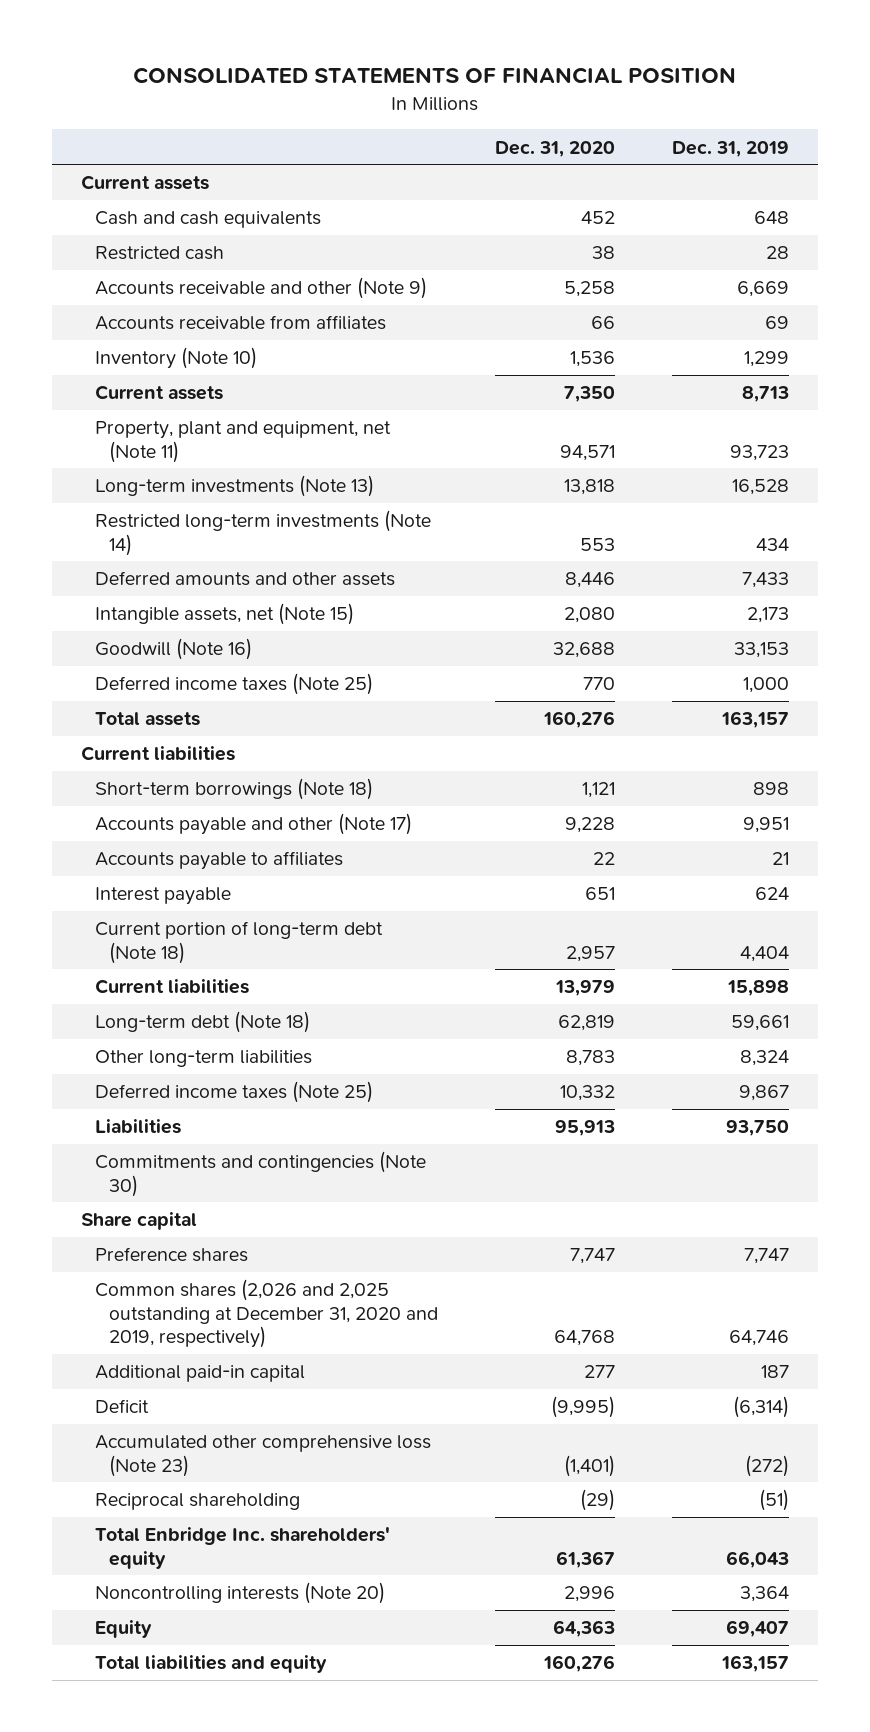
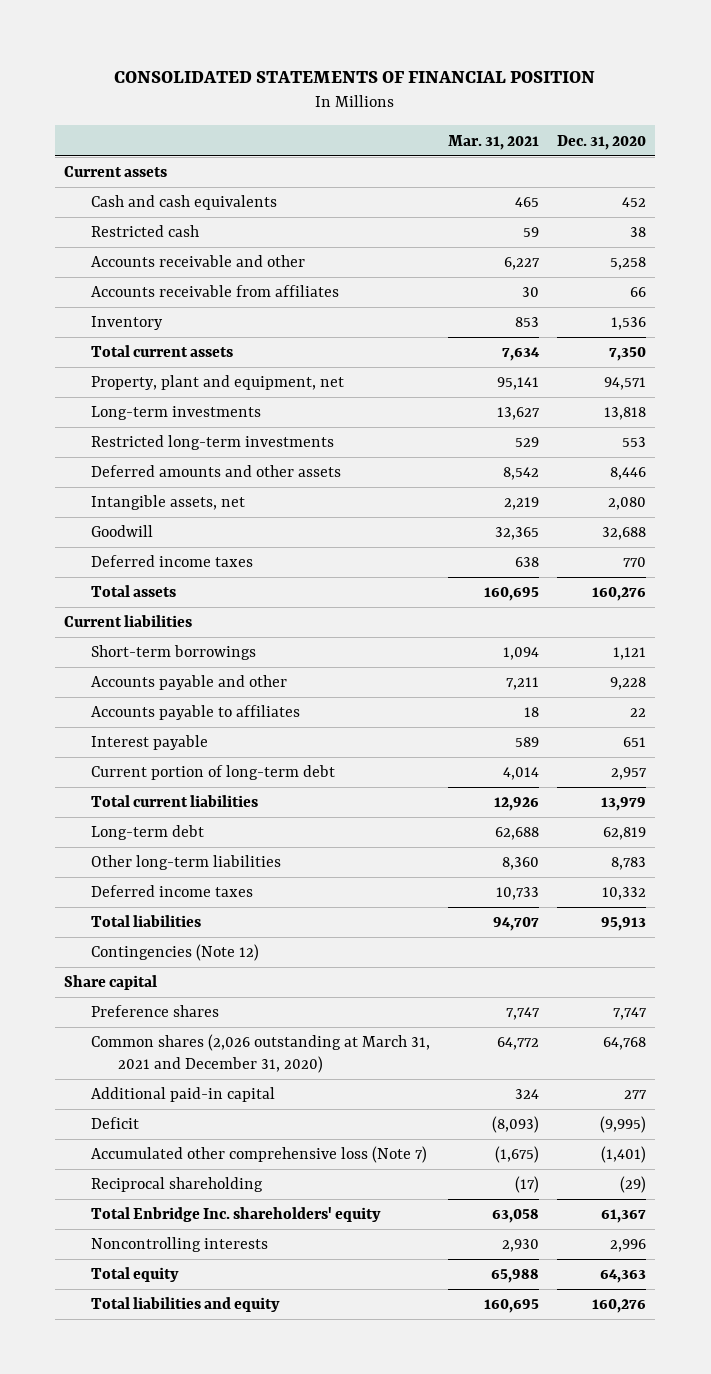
[672,140,790,157] Dec. 31, 2019 -> none
none -> [448,134,540,150] Mar. 31, 2021
[94,277,427,300] Accounts receivable and other (Note 9) -> [91,255,306,268] Accounts receivable and other
[94,347,257,370] Inventory (Note 10) -> [91,316,164,331] Inventory
[94,385,223,401] Current assets -> [91,345,234,358] Total current assets
[94,421,391,463] Property, plant and equipment, net (Note 11) -> [91,375,345,391] Property, plant and equipment, net
[94,475,374,498] Long-term investments (Note 13) -> [91,406,262,421] Long-term investments
[94,510,431,556] Restricted long-term investments (Note 14) -> [91,435,335,451] Restricted long-term investments
[94,603,354,626] Intangible assets, net (Note 15) -> [91,495,246,511] Intangible assets, net
[94,638,252,661] Goodwill (Note 16) -> [91,525,154,538] Goodwill
[94,673,373,696] Deferred income taxes (Note 25) -> [91,555,254,568] Deferred income taxes
[94,778,373,801] Short-term borrowings (Note 18) -> [91,645,257,661] Short-term borrowings
[94,813,412,836] Accounts payable and other (Note 17) -> [91,675,288,691] Accounts payable and other
[94,921,383,964] Current portion of long-term debt (Note 18) -> [91,765,336,781] Current portion of long-term debt
[94,979,249,995] Current liabilities -> [91,795,259,808] Total current liabilities
[94,1011,310,1034] Long-term debt (Note 18) -> [91,825,205,841] Long-term debt
[94,1081,373,1104] Deferred income taxes (Note 25) -> [91,885,254,898] Deferred income taxes
[94,1119,181,1135] Liabilities -> [91,915,202,928] Total liabilities
[94,1151,426,1197] Commitments and contingencies (Note 30) -> [91,944,260,962] Contingencies (Note 12)
[94,1279,438,1348] Common shares (2,026 and 2,025 outstanding at December 31, 2020 and 2019, respectively) -> [91,1034,431,1074] Common shares (2,026 outstanding at March 31, 2021 and December 31, 2020)
[94,1435,431,1477] Accumulated other comprehensive loss (Note 23) -> [91,1146,428,1164] Accumulated other comprehensive loss (Note 7)
[94,1582,385,1605] Noncontrolling interests (Note 20) -> [91,1237,269,1253] Noncontrolling interests
[94,1620,152,1639] Equity -> [91,1267,180,1283] Total equity

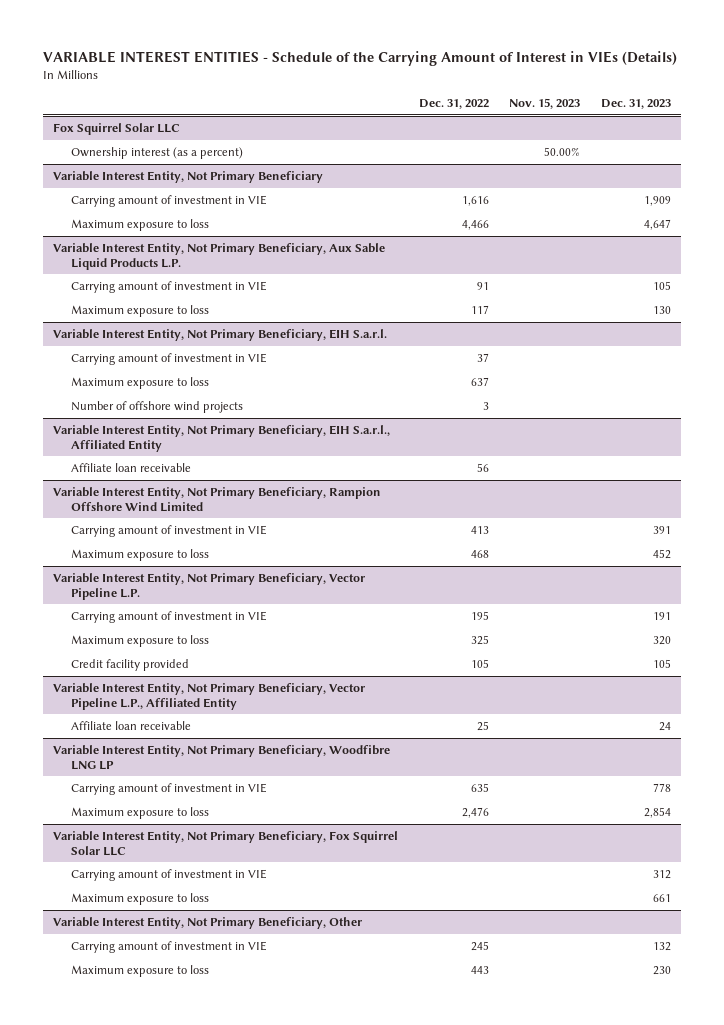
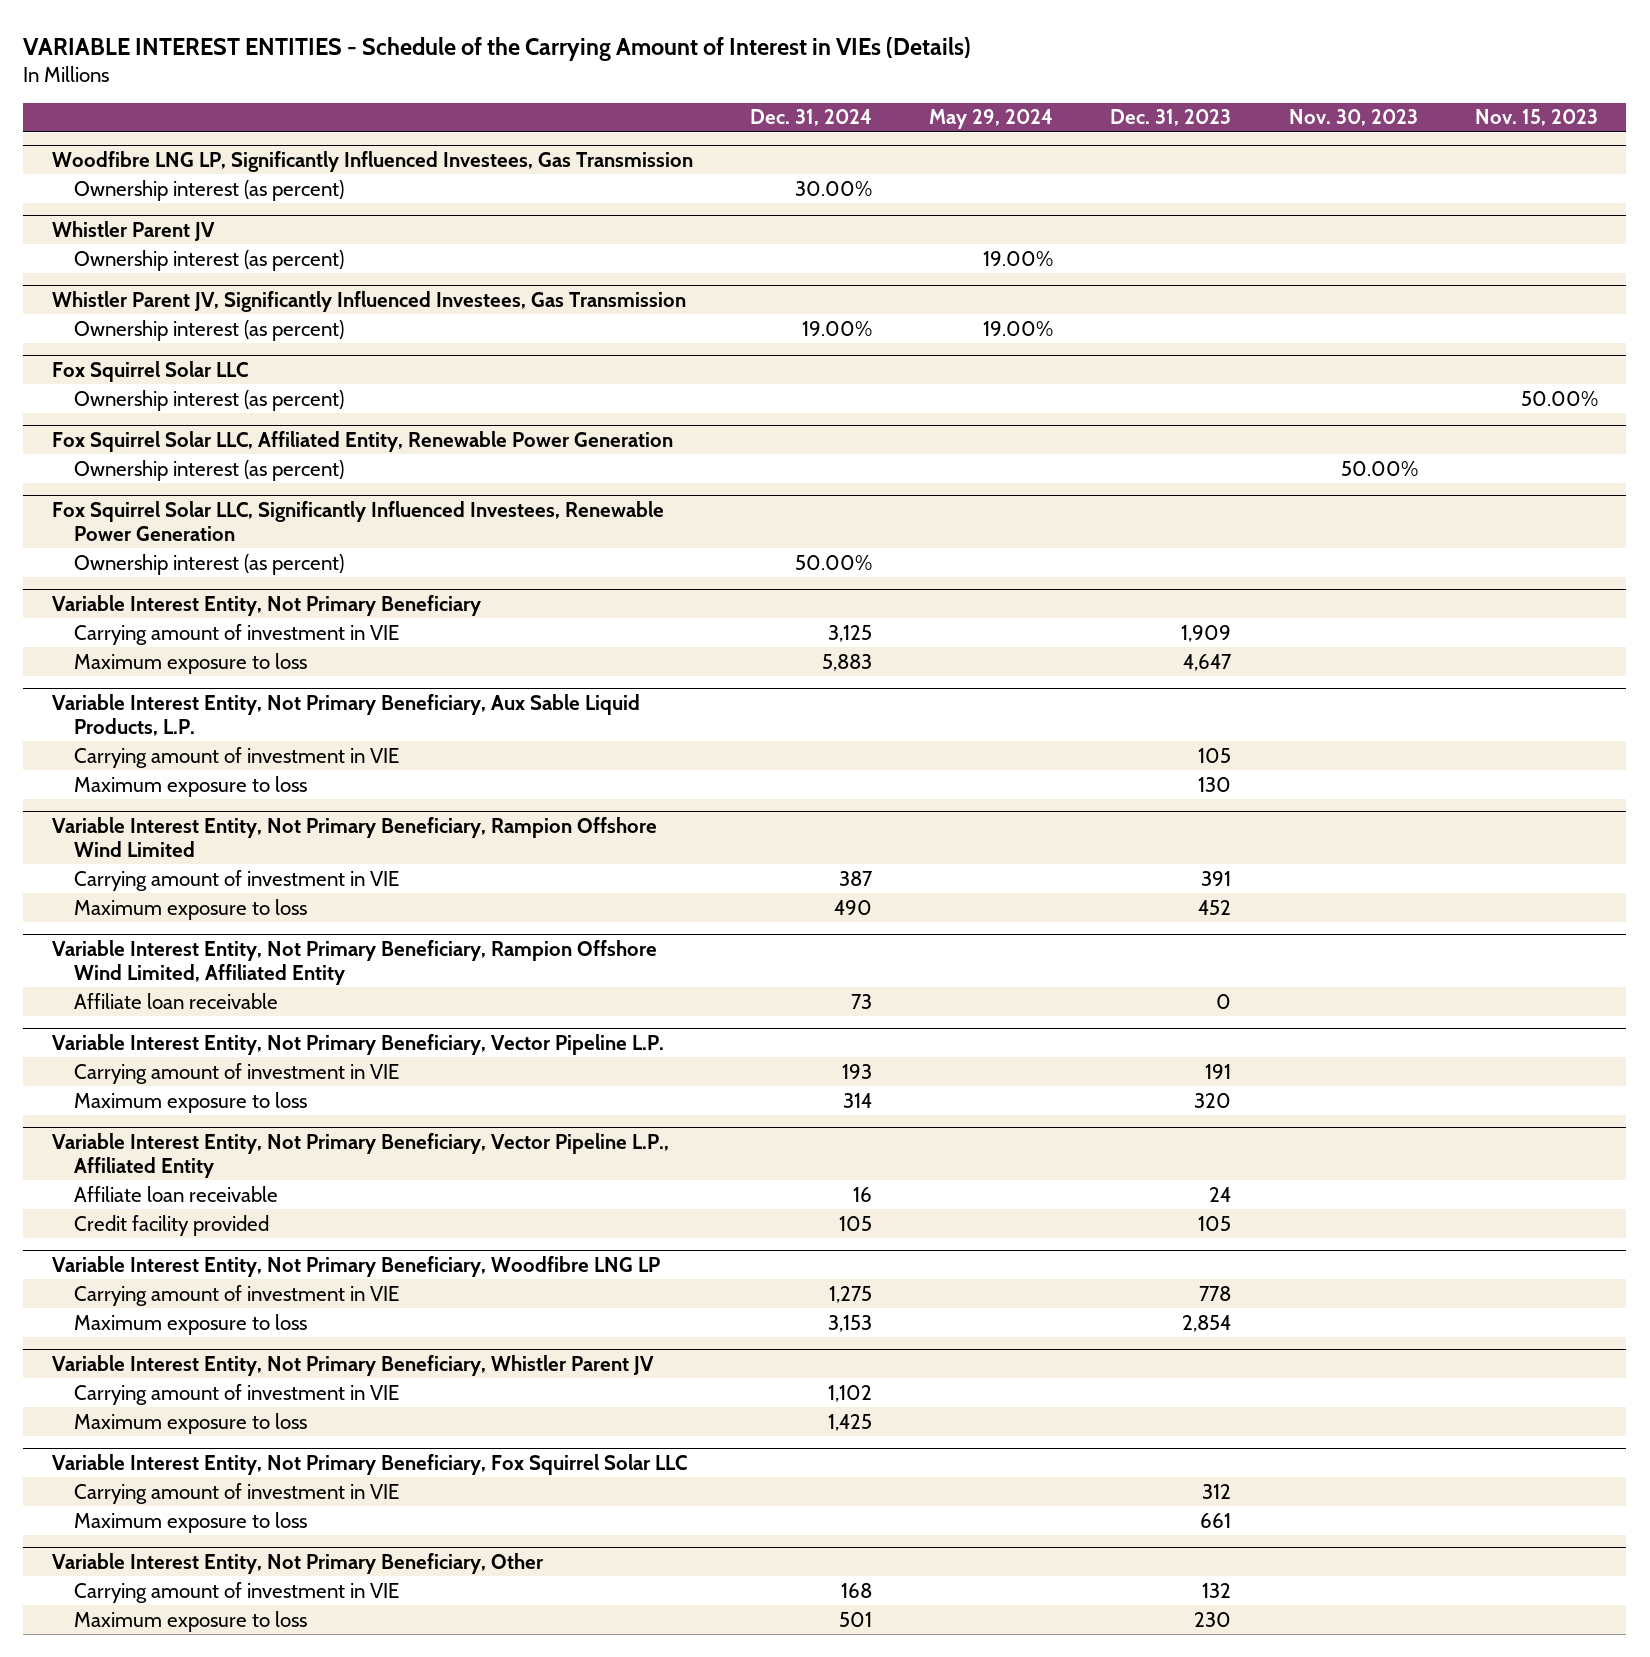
[418,99,489,110] Dec. 31, 2022 -> none
none -> [750,109,873,127] Dec. 31, 2024
none -> [929,109,1054,130] May 29, 2024
none -> [1288,109,1418,127] Nov. 30, 2023
none -> [51,150,693,172] Woodfibre LNG LP, Significantly Influenced Investees, Gas Transmission
none -> [73,179,344,201] Ownership interest (as percent)
none -> [51,220,215,241] Whistler Parent JV
none -> [73,249,344,271] Ownership interest (as percent)
none -> [51,290,686,312] Whistler Parent JV, Significantly Influenced Investees, Gas Transmission
none -> [73,319,344,341] Ownership interest (as percent)
[70,146,243,159] Ownership interest (as a percent) -> [73,389,344,411] Ownership interest (as percent)
none -> [51,430,673,452] Fox Squirrel Solar LLC, Affiliated Entity, Renewable Power Generation
none -> [73,459,344,481] Ownership interest (as percent)
none -> [51,500,664,541] Fox Squirrel Solar LLC, Significantly Influenced Investees, Renewable Power Generation
none -> [73,553,344,575] Ownership interest (as percent)
[52,242,385,270] Variable Interest Entity, Not Primary Beneficiary, Aux Sable Liquid Products L.P. -> [51,693,640,736] Variable Interest Entity, Not Primary Beneficiary, Aux Sable Liquid Products, L.P.
[52,328,387,341] Variable Interest Entity, Not Primary Beneficiary, EIH S.a.r.l. -> none
[70,352,267,365] Carrying amount of investment in VIE -> none
[70,376,209,389] Maximum exposure to loss -> none
[70,400,243,413] Number of offshore wind projects -> none
[52,424,390,452] Variable Interest Entity, Not Primary Beneficiary, EIH S.a.r.l., Affiliated Entity -> none
[70,462,191,472] Affiliate loan receivable -> none
none -> [51,939,657,985] Variable Interest Entity, Not Primary Beneficiary, Rampion Offshore Wind Limited, Affiliated Entity
none -> [73,992,278,1009] Affiliate loan receivable
[70,658,189,671] Credit facility provided -> none
none -> [73,1214,269,1236] Credit facility provided
none -> [51,1354,654,1376] Variable Interest Entity, Not Primary Beneficiary, Whistler Parent JV
none -> [73,1383,399,1405] Carrying amount of investment in VIE
none -> [73,1412,307,1434] Maximum exposure to loss

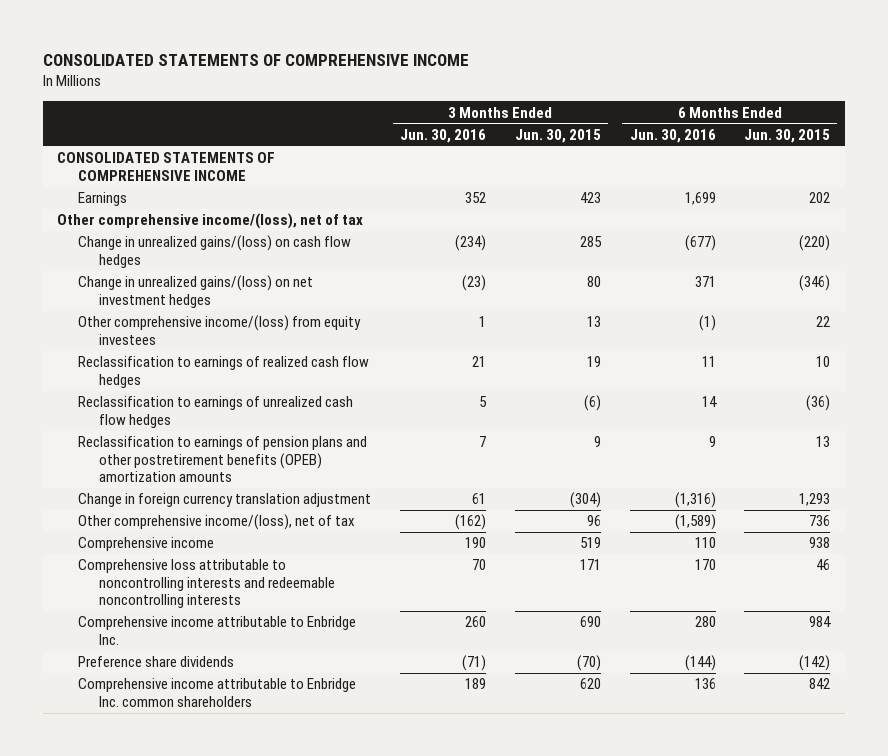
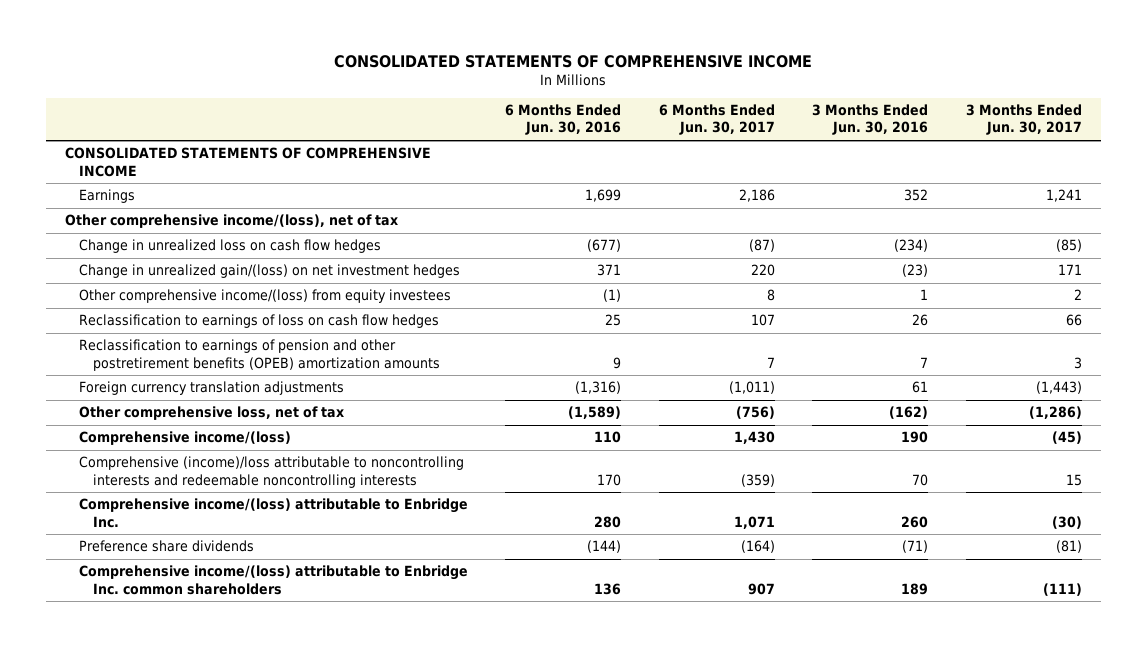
[514,128,601,143] Jun. 30, 2015 -> none
[744,128,831,143] Jun. 30, 2015 -> none
none -> [658,104,775,136] 6 Months Ended Jun. 30, 2017
none -> [965,104,1082,136] 3 Months Ended Jun. 30, 2017
[78,235,352,268] Change in unrealized gains/(loss) on cash flow hedges -> [79,239,382,254] Change in unrealized loss on cash flow hedges
[78,275,314,308] Change in unrealized gains/(loss) on net investment hedges -> [79,264,461,279] Change in unrealized gain/(loss) on net investment hedges
[78,396,354,428] Reclassification to earnings of unrealized cash flow hedges -> none
[78,356,370,388] Reclassification to earnings of realized cash flow hedges -> [79,314,440,329] Reclassification to earnings of loss on cash flow hedges
[472,356,487,368] 21 -> [912,314,929,327] 26
[701,356,716,368] 11 -> [605,314,622,327] 25
[78,436,368,482] Reclassification to earnings of pension plans and other postretirement benefits (OPEB) amortization amounts -> [79,339,441,371] Reclassification to earnings of pension and other postretirement benefits (OPEB) amortization amounts
[78,493,372,508] Change in foreign currency translation adjustment -> [79,381,345,396] Foreign currency translation adjustments
[78,514,356,531] Other comprehensive income/(loss), net of tax -> [79,406,345,421] Other comprehensive loss, net of tax
[78,537,215,552] Comprehensive income -> [79,431,292,446] Comprehensive income/(loss)
[78,559,336,608] Comprehensive loss attributable to noncontrolling interests and redeemable noncontrolling interests -> [79,456,465,488] Comprehensive (income)/loss attributable to noncontrolling interests and redeemable noncontrolling interests
[78,616,357,645] Comprehensive income attributable to Enbridge Inc. -> [79,498,469,528] Comprehensive income/(loss) attributable to Enbridge Inc.
[78,678,357,707] Comprehensive income attributable to Enbridge Inc. common shareholders -> [79,565,469,595] Comprehensive income/(loss) attributable to Enbridge Inc. common shareholders

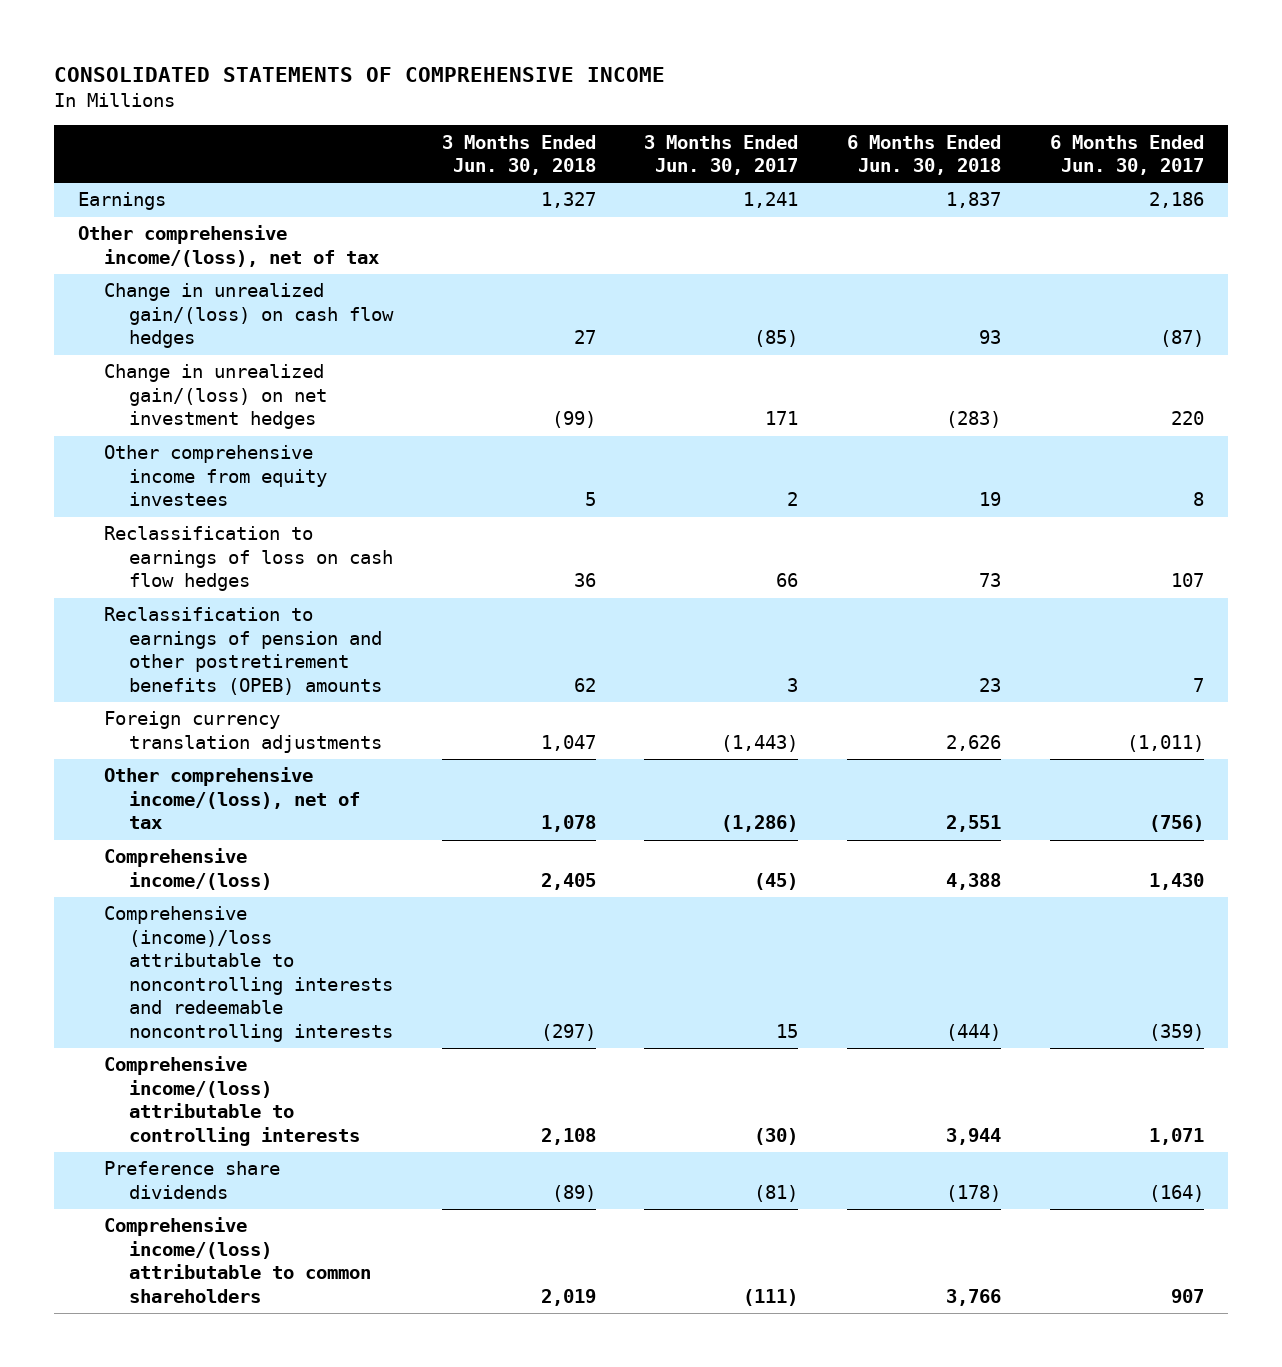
[505,104,622,136] 6 Months Ended Jun. 30, 2016 -> none
[812,104,929,136] 3 Months Ended Jun. 30, 2016 -> none
none -> [441,134,596,176] 3 Months Ended Jun. 30, 2018
none -> [847,134,1002,176] 6 Months Ended Jun. 30, 2018
[64,147,431,177] CONSOLIDATED STATEMENTS OF COMPREHENSIVE INCOME -> none
[79,239,382,254] Change in unrealized loss on cash flow hedges -> [103,283,395,349] Change in unrealized gain/(loss) on cash flow hedges
[79,289,452,304] Other comprehensive income/(loss) from equity investees -> [103,445,328,507] Other comprehensive income from equity investees
[79,339,441,371] Reclassification to earnings of pension and other postretirement benefits (OPEB) amortization amounts -> [103,607,383,695] Reclassification to earnings of pension and other postretirement benefits (OPEB) amounts
[79,406,345,421] Other comprehensive loss, net of tax -> [103,767,361,830] Other comprehensive income/(loss), net of tax
[79,498,469,528] Comprehensive income/(loss) attributable to Enbridge Inc. -> [103,1056,361,1146] Comprehensive income/(loss) attributable to controlling interests
[79,565,469,595] Comprehensive income/(loss) attributable to Enbridge Inc. common shareholders -> [103,1217,372,1303] Comprehensive income/(loss) attributable to common shareholders

